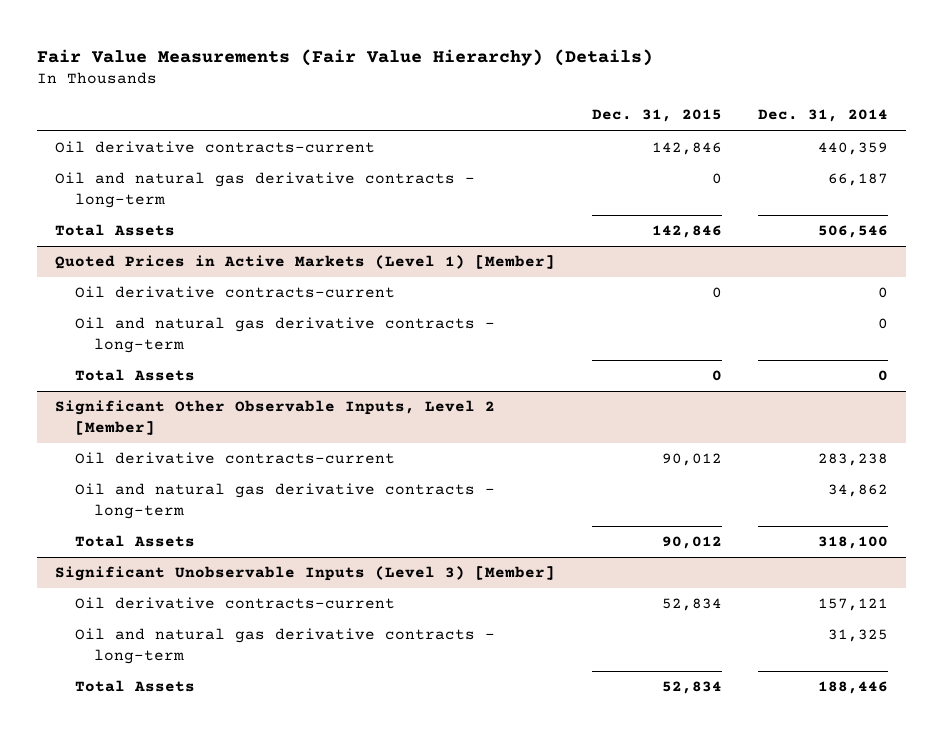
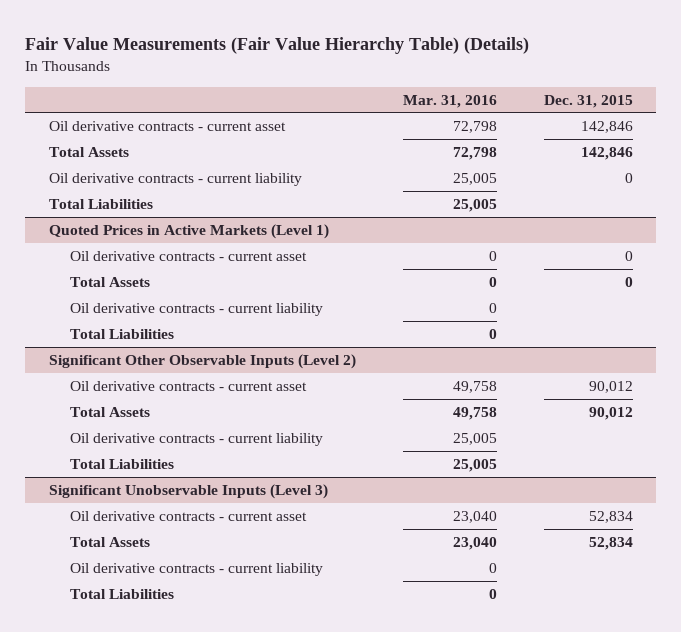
[37,48,654,66] Fair Value Measurements (Fair Value Hierarchy) (Details) -> [25,36,530,54] Fair Value Measurements (Fair Value Hierarchy Table) (Details)
[758,109,889,123] Dec. 31, 2014 -> none
none -> [402,94,497,108] Mar. 31, 2016
[55,172,476,208] Oil and natural gas derivative contracts - long-term -> none
[55,141,376,154] Oil derivative contracts-current -> [48,120,286,131] Oil derivative contracts - current asset
[74,317,495,353] Oil and natural gas derivative contracts - long-term -> none
none -> [48,172,302,186] Oil derivative contracts - current liability
none -> [48,198,153,209] Total Liabilities
[55,255,556,270] Quoted Prices in Active Markets (Level 1) [Member] -> [48,223,329,239] Quoted Prices in Active Markets (Level 1)
[74,286,395,299] Oil derivative contracts-current -> [69,250,307,261] Oil derivative contracts - current asset
[74,483,495,519] Oil and natural gas derivative contracts - long-term -> none
none -> [69,302,323,316] Oil derivative contracts - current liability
none -> [69,328,174,339] Total Liabilities
[55,400,496,435] Significant Other Observable Inputs, Level 2 [Member] -> [48,353,356,369] Significant Other Observable Inputs (Level 2)
[74,452,395,465] Oil derivative contracts-current -> [69,380,307,391] Oil derivative contracts - current asset
[74,628,495,664] Oil and natural gas derivative contracts - long-term -> none
none -> [69,432,323,446] Oil derivative contracts - current liability
none -> [69,458,174,469] Total Liabilities
[55,566,556,582] Significant Unobservable Inputs (Level 3) [Member] -> [48,483,328,499] Significant Unobservable Inputs (Level 3)
[74,597,395,610] Oil derivative contracts-current -> [69,510,307,521] Oil derivative contracts - current asset
none -> [69,562,323,576] Oil derivative contracts - current liability
none -> [69,588,174,599] Total Liabilities

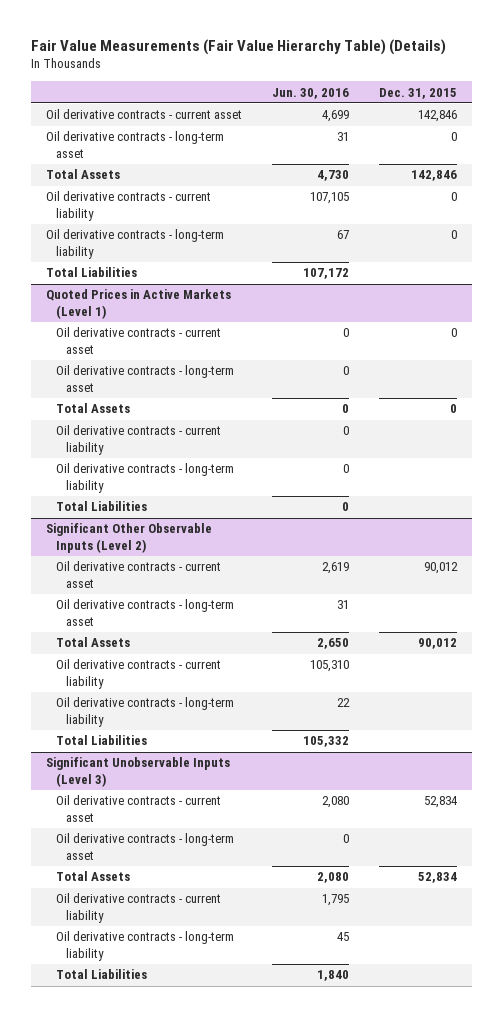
[402,94,497,108] Mar. 31, 2016 -> none
none -> [271,87,349,99] Jun. 30, 2016
none -> [45,131,224,159] Oil derivative contracts - long-term asset
none -> [45,229,224,260] Oil derivative contracts - long-term liability
none -> [56,365,235,393] Oil derivative contracts - long-term asset
none -> [56,463,235,494] Oil derivative contracts - long-term liability
none -> [56,599,235,627] Oil derivative contracts - long-term asset
none -> [56,697,235,728] Oil derivative contracts - long-term liability
none -> [56,833,235,861] Oil derivative contracts - long-term asset
none -> [56,931,235,962] Oil derivative contracts - long-term liability

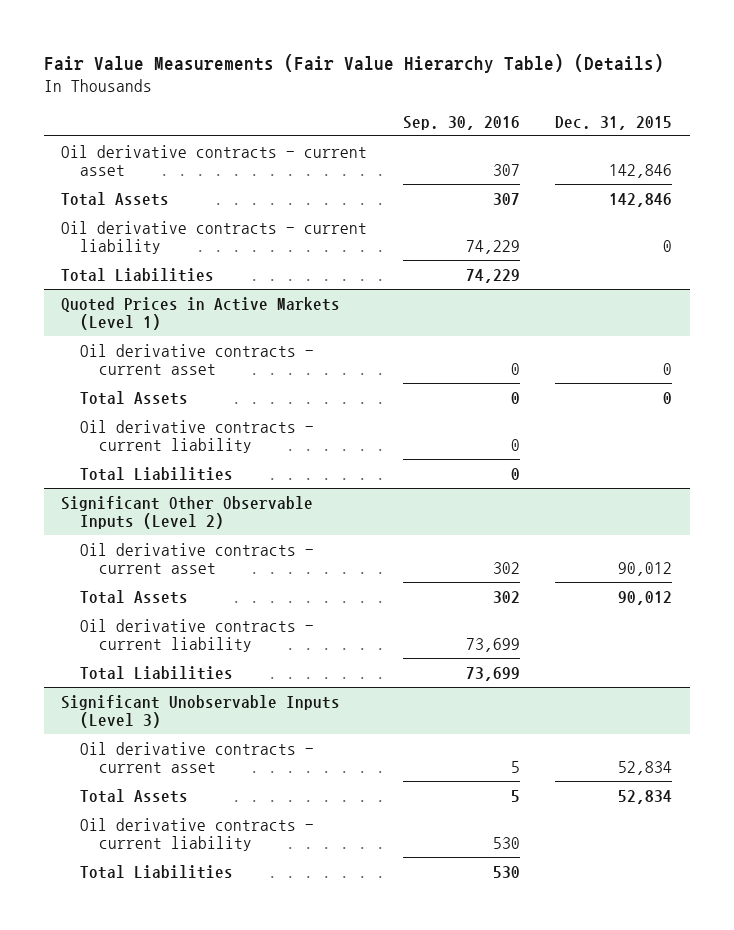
[271,87,349,99] Jun. 30, 2016 -> none
none -> [402,115,520,130] Sep. 30, 2016
[45,131,224,159] Oil derivative contracts - long-term asset -> none
[45,229,224,260] Oil derivative contracts - long-term liability -> none
[56,365,235,393] Oil derivative contracts - long-term asset -> none
[56,463,235,494] Oil derivative contracts - long-term liability -> none
[56,599,235,627] Oil derivative contracts - long-term asset -> none
[56,697,235,728] Oil derivative contracts - long-term liability -> none
[56,833,235,861] Oil derivative contracts - long-term asset -> none
[56,931,235,962] Oil derivative contracts - long-term liability -> none

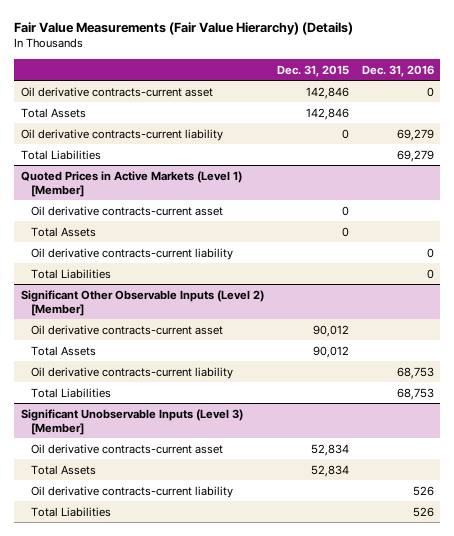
[43,53,664,73] Fair Value Measurements (Fair Value Hierarchy Table) (Details) -> [14,21,354,35] Fair Value Measurements (Fair Value Hierarchy) (Details)
[402,115,520,130] Sep. 30, 2016 -> none
none -> [361,64,434,77] Dec. 31, 2016
[61,144,368,177] Oil derivative contracts - current asset -> [20,86,213,97] Oil derivative contracts-current asset
[61,220,368,255] Oil derivative contracts - current liability -> [20,128,223,141] Oil derivative contracts-current liability
[61,296,341,331] Quoted Prices in Active Markets (Level 1) -> [20,170,242,197] Quoted Prices in Active Markets (Level 1) [Member]
[80,343,315,376] Oil derivative contracts - current asset -> [31,205,224,216] Oil derivative contracts-current asset
[80,419,315,454] Oil derivative contracts - current liability -> [31,247,234,260] Oil derivative contracts-current liability
[61,495,314,530] Significant Other Observable Inputs (Level 2) -> [20,289,264,316] Significant Other Observable Inputs (Level 2) [Member]
[80,542,315,575] Oil derivative contracts - current asset -> [31,324,224,335] Oil derivative contracts-current asset
[80,618,315,653] Oil derivative contracts - current liability -> [31,366,234,379] Oil derivative contracts-current liability
[61,694,341,729] Significant Unobservable Inputs (Level 3) -> [20,408,243,435] Significant Unobservable Inputs (Level 3) [Member]
[80,741,315,774] Oil derivative contracts - current asset -> [31,443,224,454] Oil derivative contracts-current asset
[80,817,315,852] Oil derivative contracts - current liability -> [31,485,234,498] Oil derivative contracts-current liability

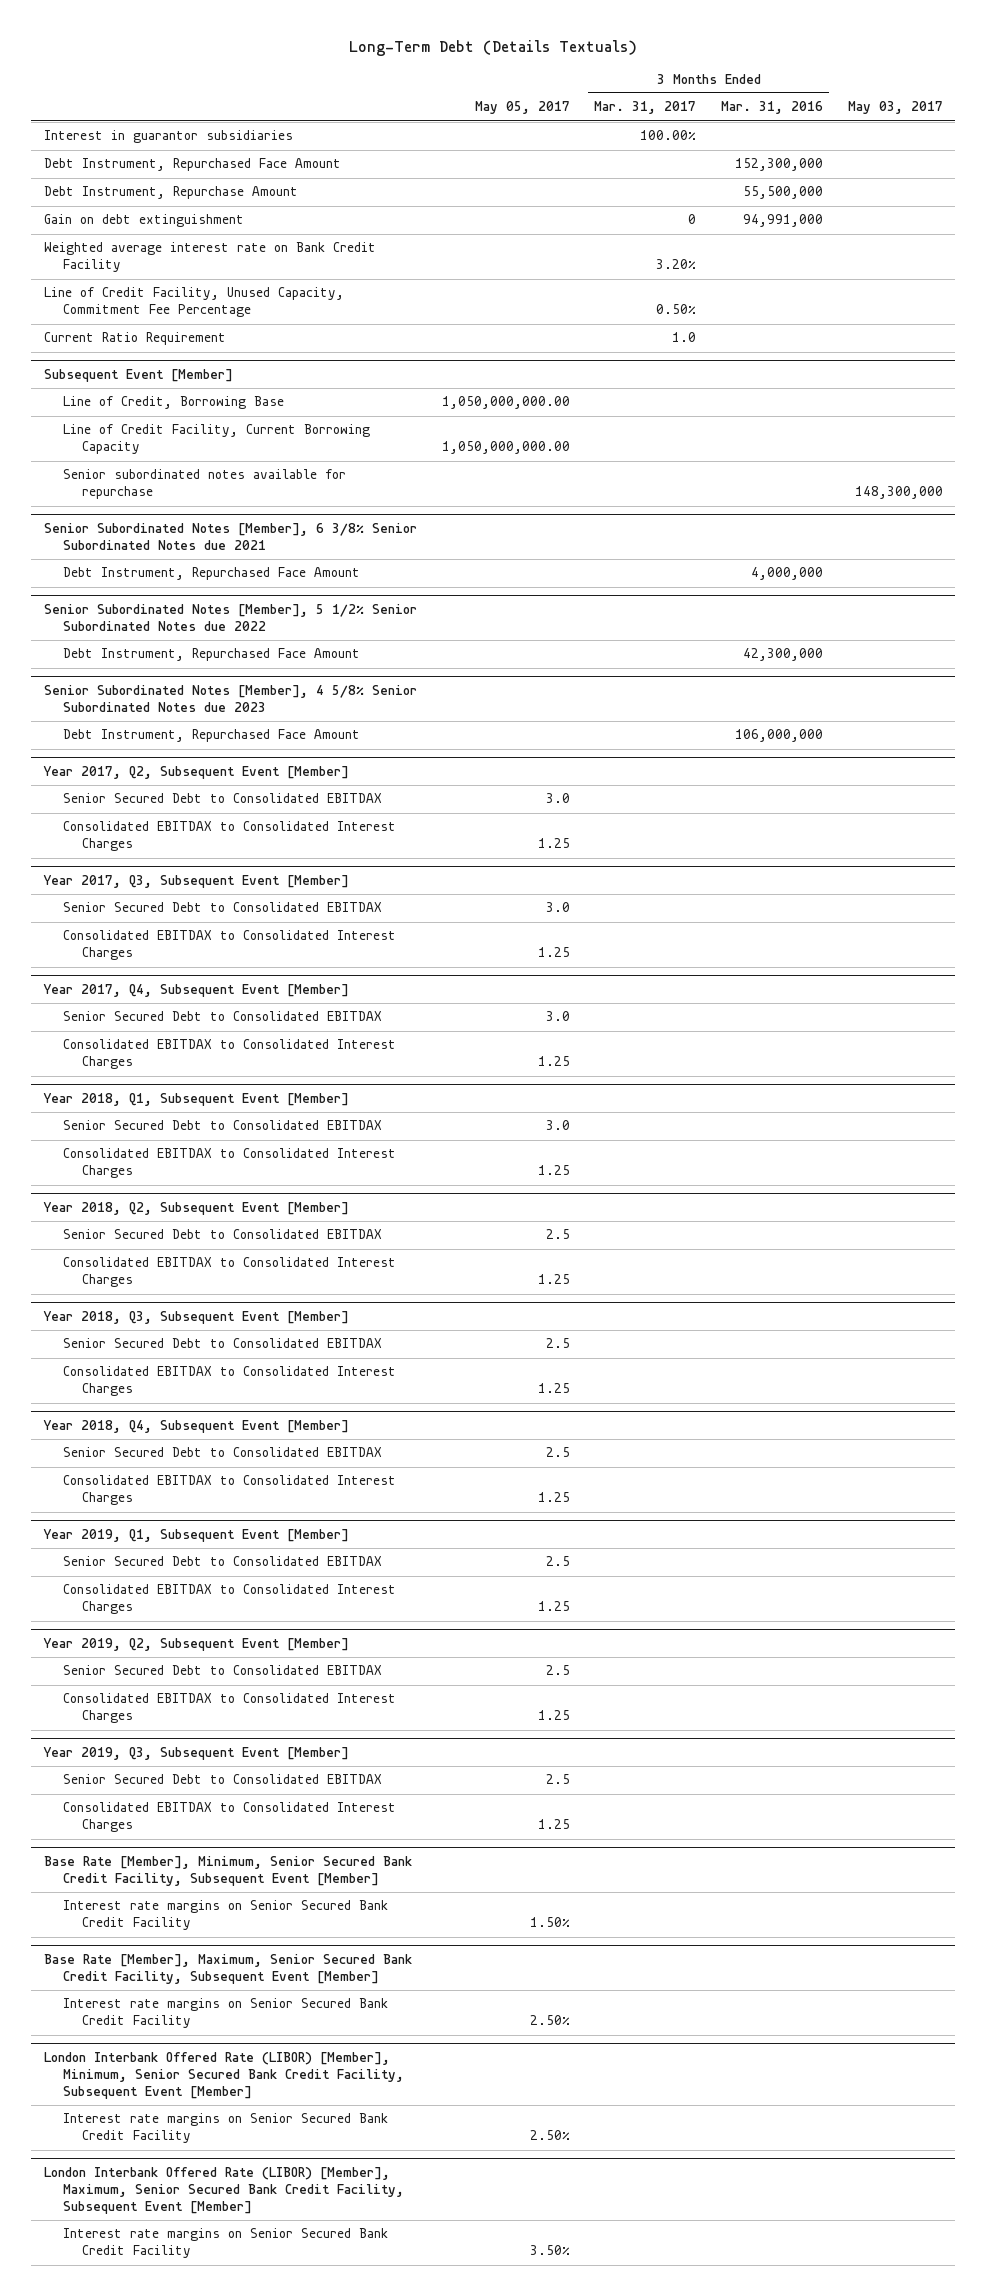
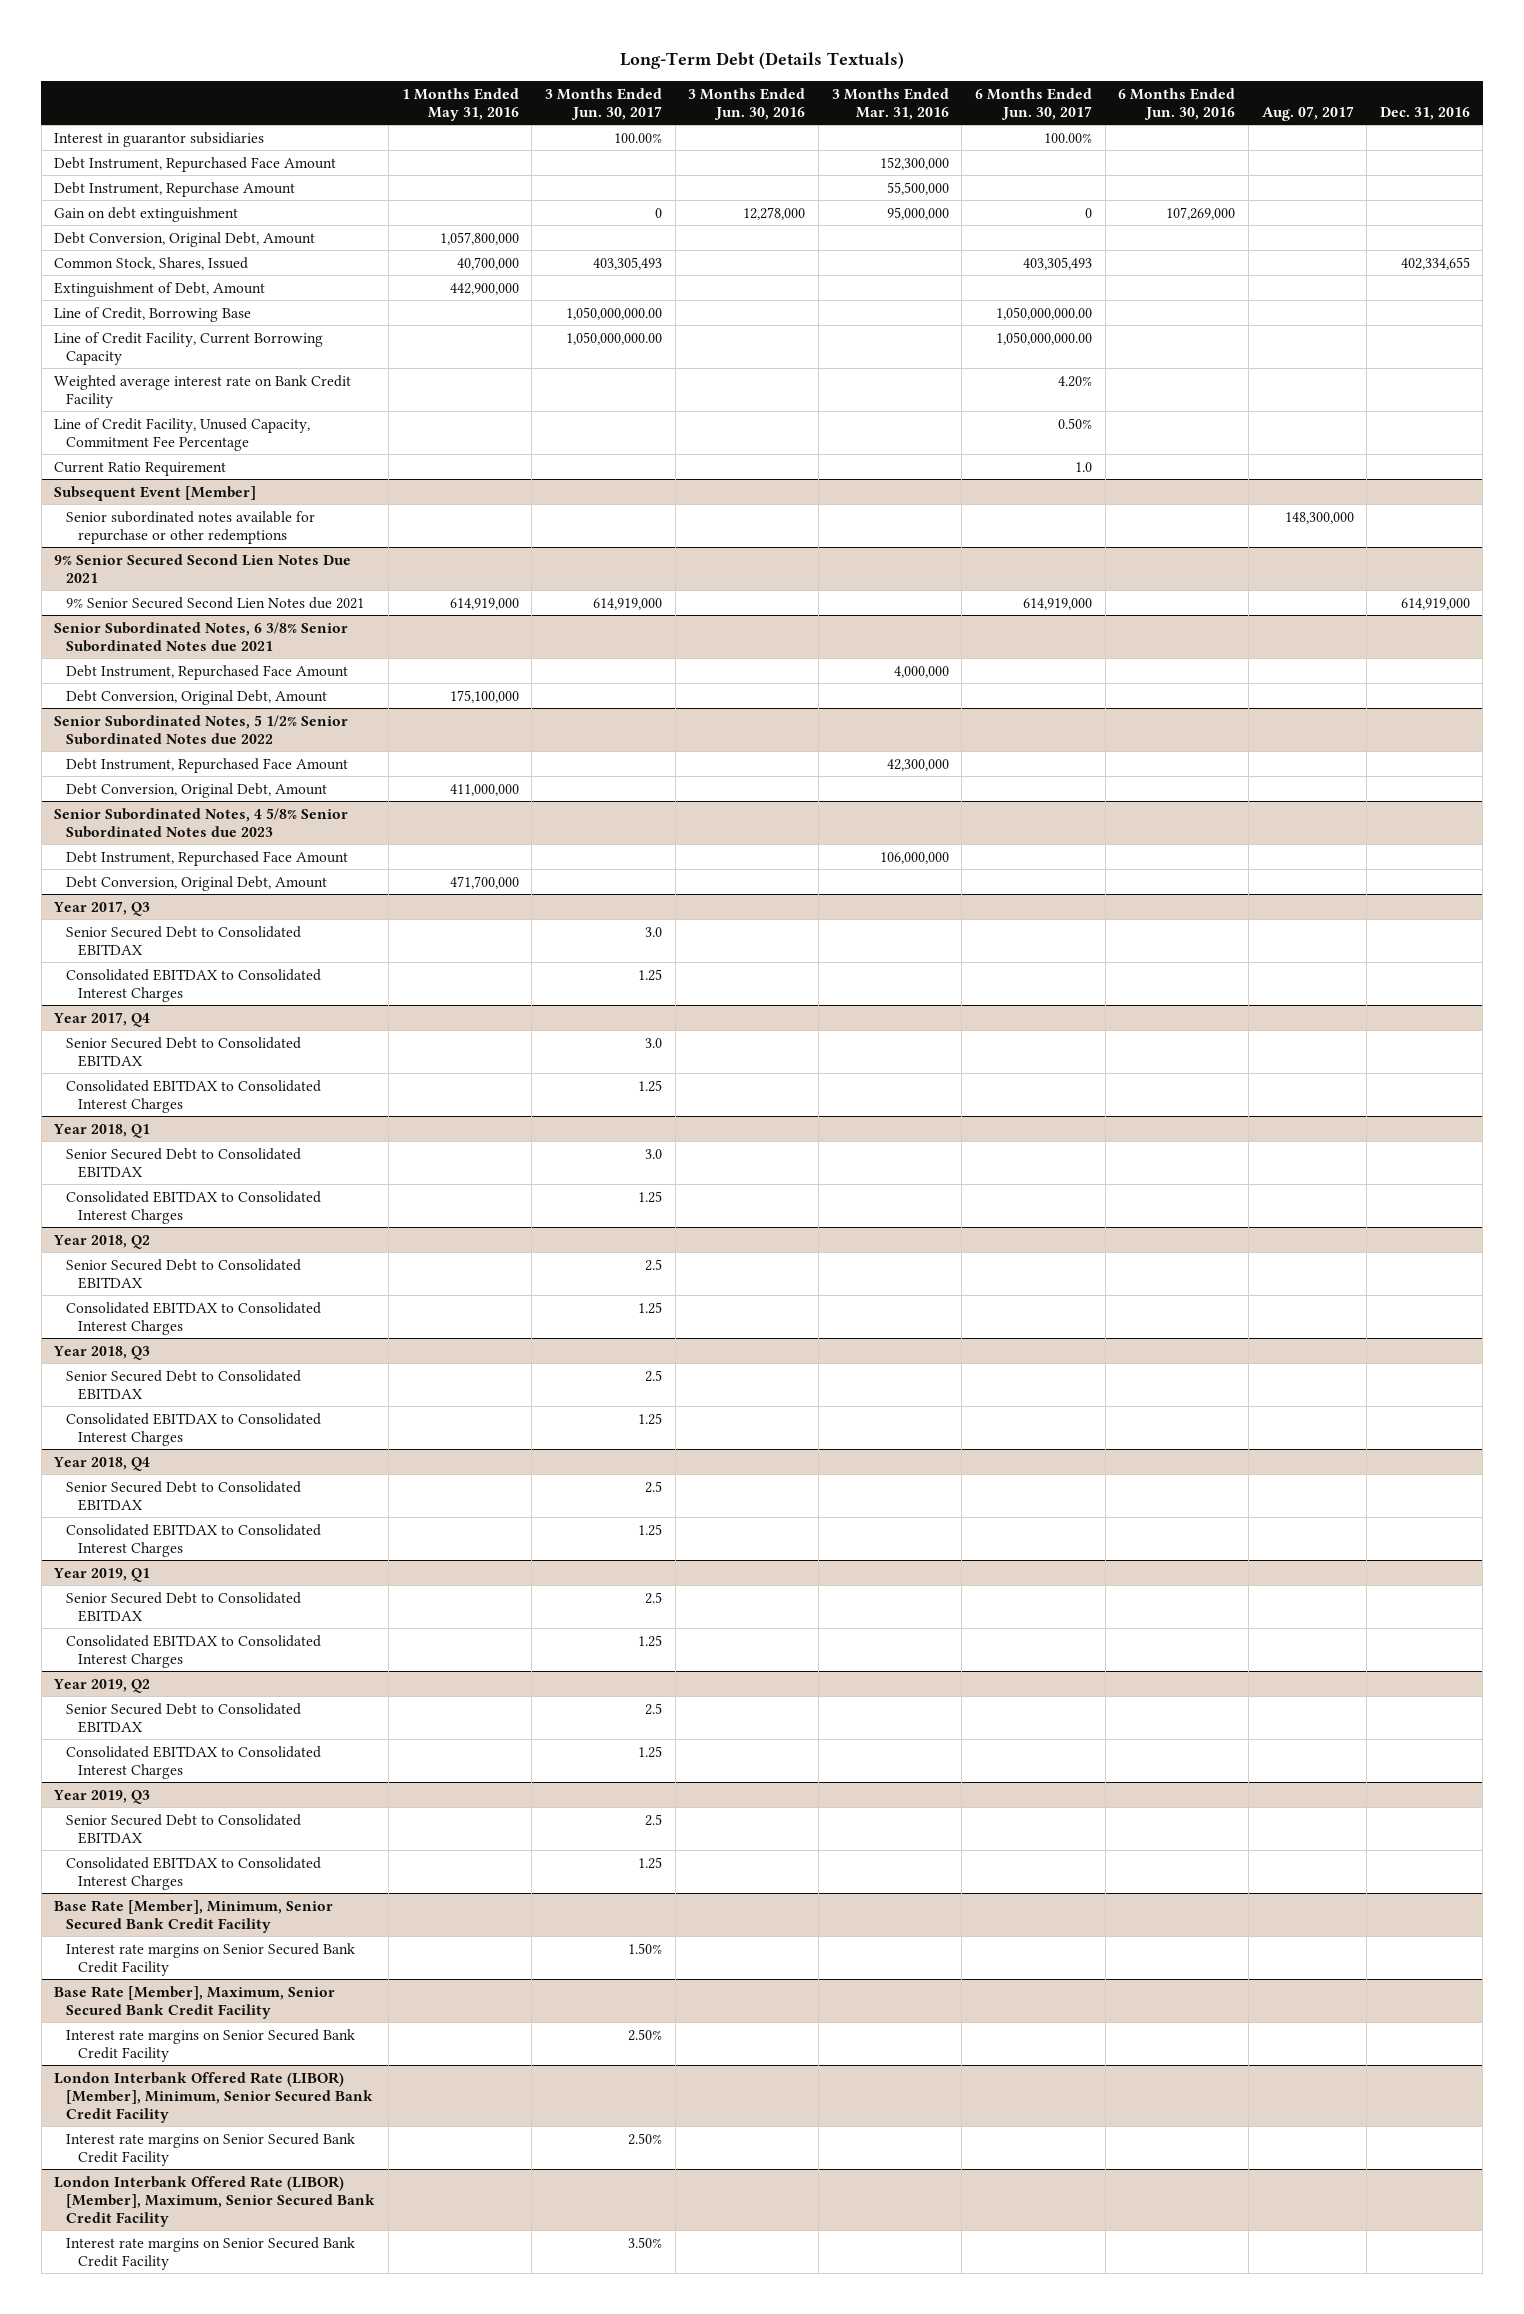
[474,101,570,115] May 05, 2017 -> none
[594,101,697,115] Mar. 31, 2017 -> none
[848,101,944,115] May 03, 2017 -> none
none -> [401,87,519,121] 1 Months Ended May 31, 2016
none -> [544,87,662,120] 3 Months Ended Jun. 30, 2017
none -> [688,87,806,120] 3 Months Ended Jun. 30, 2016
none -> [974,87,1092,120] 6 Months Ended Jun. 30, 2017
none -> [1118,87,1236,120] 6 Months Ended Jun. 30, 2016
none -> [1261,105,1354,121] Aug. 07, 2017
none -> [1379,106,1470,120] Dec. 31, 2016
[743,214,824,228] 94,991,000 -> [886,206,949,220] 95,000,000
none -> [54,231,316,247] Debt Conversion, Original Debt, Amount
none -> [54,256,249,270] Common Stock, Shares, Issued
none -> [54,281,266,297] Extinguishment of Debt, Amount
none -> [54,306,252,322] Line of Credit, Borrowing Base
none -> [54,331,324,365] Line of Credit Facility, Current Borrowing Capacity
[63,396,285,410] Line of Credit, Borrowing Base -> none
[63,424,371,455] Line of Credit Facility, Current Borrowing Capacity -> none
[63,469,347,500] Senior subordinated notes available for repurchase -> [66,510,316,544] Senior subordinated notes available for repurchase or other redemptions
none -> [54,553,352,583] 9% Senior Secured Second Lien Notes Due 2021
none -> [66,596,365,609] 9% Senior Secured Second Lien Notes due 2021
[43,522,417,550] Senior Subordinated Notes [Member], 6 3/8% Senior Subordinated Notes due 2021 -> [54,621,349,652] Senior Subordinated Notes, 6 3/8% Senior Subordinated Notes due 2021
none -> [66,689,328,705] Debt Conversion, Original Debt, Amount
[43,603,417,631] Senior Subordinated Notes [Member], 5 1/2% Senior Subordinated Notes due 2022 -> [54,714,349,745] Senior Subordinated Notes, 5 1/2% Senior Subordinated Notes due 2022
none -> [66,782,328,798] Debt Conversion, Original Debt, Amount
[43,684,417,712] Senior Subordinated Notes [Member], 4 5/8% Senior Subordinated Notes due 2023 -> [54,807,349,838] Senior Subordinated Notes, 4 5/8% Senior Subordinated Notes due 2023
[42,765,349,779] Year 2017, Q2, Subsequent Event [Member] -> none
[63,793,383,804] Senior Secured Debt to Consolidated EBITDAX -> none
[63,821,397,852] Consolidated EBITDAX to Consolidated Interest Charges -> none
none -> [66,875,328,891] Debt Conversion, Original Debt, Amount
[42,874,349,888] Year 2017, Q3, Subsequent Event [Member] -> [53,900,151,916] Year 2017, Q3
[42,983,349,997] Year 2017, Q4, Subsequent Event [Member] -> [53,1011,151,1027] Year 2017, Q4
[42,1092,349,1106] Year 2018, Q1, Subsequent Event [Member] -> [53,1123,151,1138] Year 2018, Q1
[42,1201,349,1215] Year 2018, Q2, Subsequent Event [Member] -> [53,1234,151,1249] Year 2018, Q2
[42,1310,349,1324] Year 2018, Q3, Subsequent Event [Member] -> [53,1345,151,1360] Year 2018, Q3
[42,1419,349,1433] Year 2018, Q4, Subsequent Event [Member] -> [53,1456,151,1471] Year 2018, Q4
[42,1528,349,1542] Year 2019, Q1, Subsequent Event [Member] -> [53,1567,151,1582] Year 2019, Q1
[42,1637,349,1651] Year 2019, Q2, Subsequent Event [Member] -> [53,1678,151,1693] Year 2019, Q2
[42,1746,349,1760] Year 2019, Q3, Subsequent Event [Member] -> [53,1789,151,1804] Year 2019, Q3
[43,1855,412,1886] Base Rate [Member], Minimum, Senior Secured Bank Credit Facility, Subsequent Event [Member] -> [54,1899,334,1933] Base Rate [Member], Minimum, Senior Secured Bank Credit Facility
[43,1953,412,1984] Base Rate [Member], Maximum, Senior Secured Bank Credit Facility, Subsequent Event [Member] -> [54,1985,336,2019] Base Rate [Member], Maximum, Senior Secured Bank Credit Facility
[43,2051,405,2099] London Interbank Offered Rate (LIBOR) [Member], Minimum, Senior Secured Bank Credit Facility, Subsequent Event [Member] -> [54,2071,374,2123] London Interbank Offered Rate (LIBOR) [Member], Minimum, Senior Secured Bank Credit Facility
[43,2166,405,2214] London Interbank Offered Rate (LIBOR) [Member], Maximum, Senior Secured Bank Credit Facility, Subsequent Event [Member] -> [54,2175,376,2227] London Interbank Offered Rate (LIBOR) [Member], Maximum, Senior Secured Bank Credit Facility

